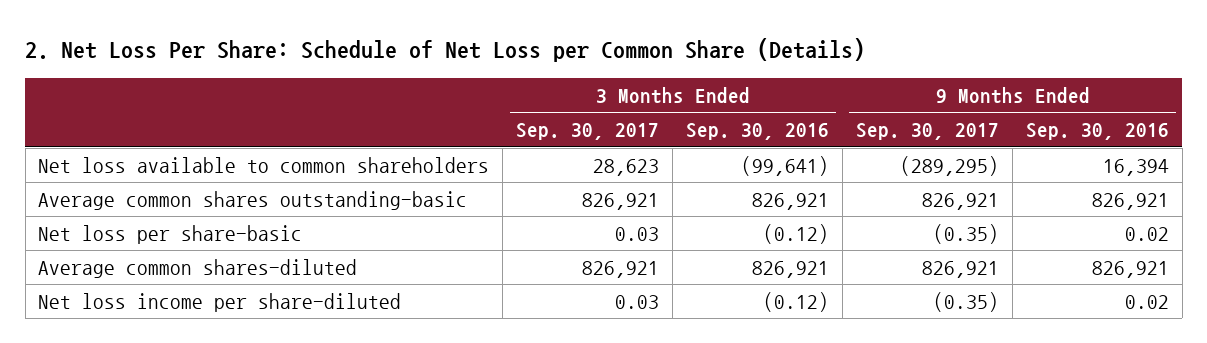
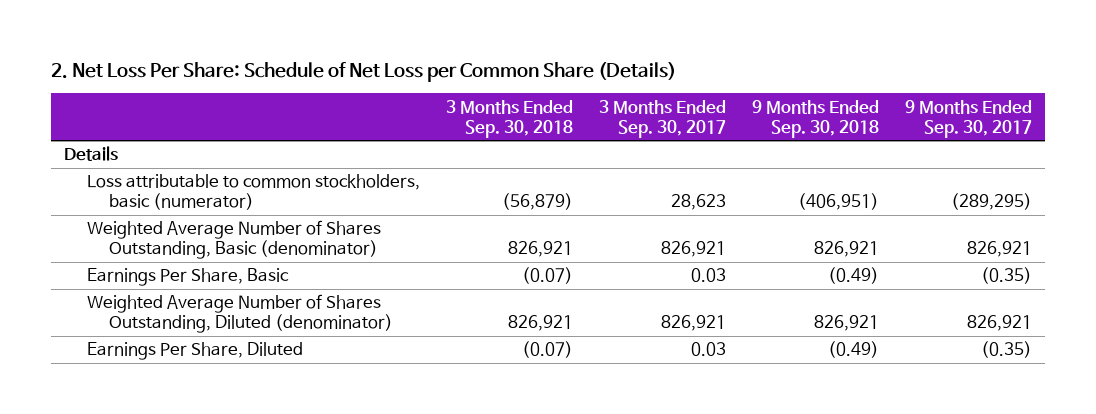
[686,123,830,141] Sep. 30, 2016 -> none
[1026,123,1170,141] Sep. 30, 2016 -> none
none -> [445,99,573,138] 3 Months Ended Sep. 30, 2018
none -> [752,99,880,138] 9 Months Ended Sep. 30, 2018
none -> [64,146,119,162] Details
[38,156,490,173] Net loss available to common shareholders -> [86,174,420,211] Loss attributable to common stockholders, basic (numerator)
[38,190,468,210] Average common shares outstanding-basic -> [86,220,381,260] Weighted Average Number of Shares Outstanding, Basic (denominator)
[38,224,303,244] Net loss per share-basic -> [86,268,289,287] Earnings Per Share, Basic
[38,258,358,278] Average common shares-diluted -> [86,294,393,334] Weighted Average Number of Shares Outstanding, Diluted (denominator)
[38,292,402,312] Net loss income per share-diluted -> [86,342,303,361] Earnings Per Share, Diluted

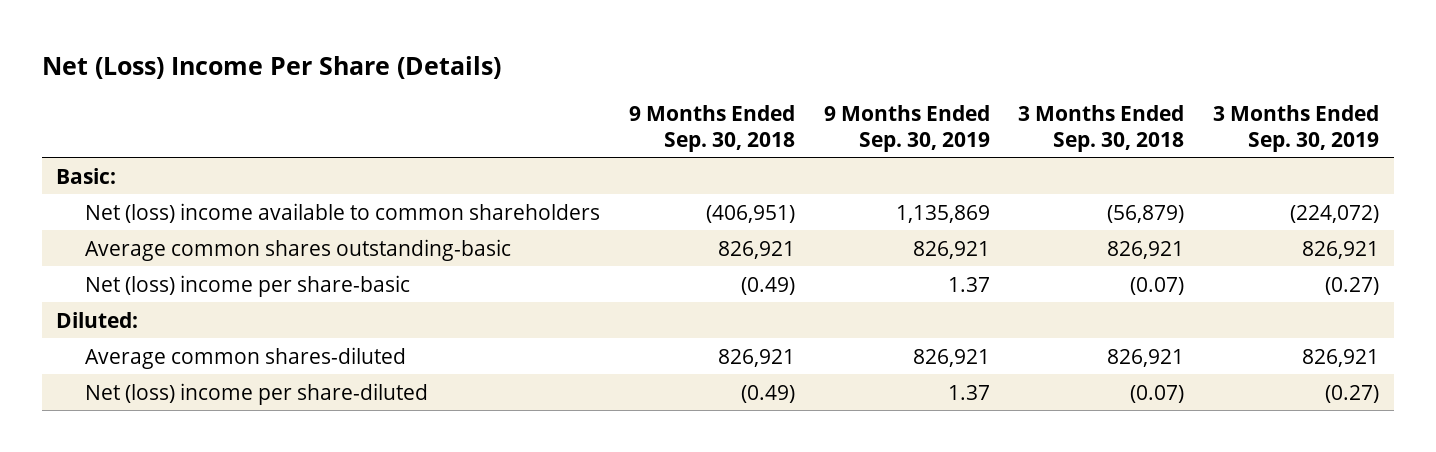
[51,61,677,82] 2. Net Loss Per Share: Schedule of Net Loss per Common Share (Details) -> [42,55,502,79] Net (Loss) Income Per Share (Details)
[598,99,726,138] 3 Months Ended Sep. 30, 2017 -> none
[905,99,1033,138] 9 Months Ended Sep. 30, 2017 -> none
none -> [823,105,990,152] 9 Months Ended Sep. 30, 2019
none -> [1213,105,1380,152] 3 Months Ended Sep. 30, 2019
[64,146,119,162] Details -> none
none -> [56,167,117,184] Basic:
[86,174,420,211] Loss attributable to common stockholders, basic (numerator) -> [85,202,601,223] Net (loss) income available to common shareholders
[86,220,381,260] Weighted Average Number of Shares Outstanding, Basic (denominator) -> [85,238,512,261] Average common shares outstanding-basic
[86,268,289,287] Earnings Per Share, Basic -> [85,274,411,297] Net (loss) income per share-basic
none -> [56,311,139,328] Diluted:
[86,294,393,334] Weighted Average Number of Shares Outstanding, Diluted (denominator) -> [85,346,407,369] Average common shares-diluted
[86,342,303,361] Earnings Per Share, Diluted -> [85,382,429,405] Net (loss) income per share-diluted

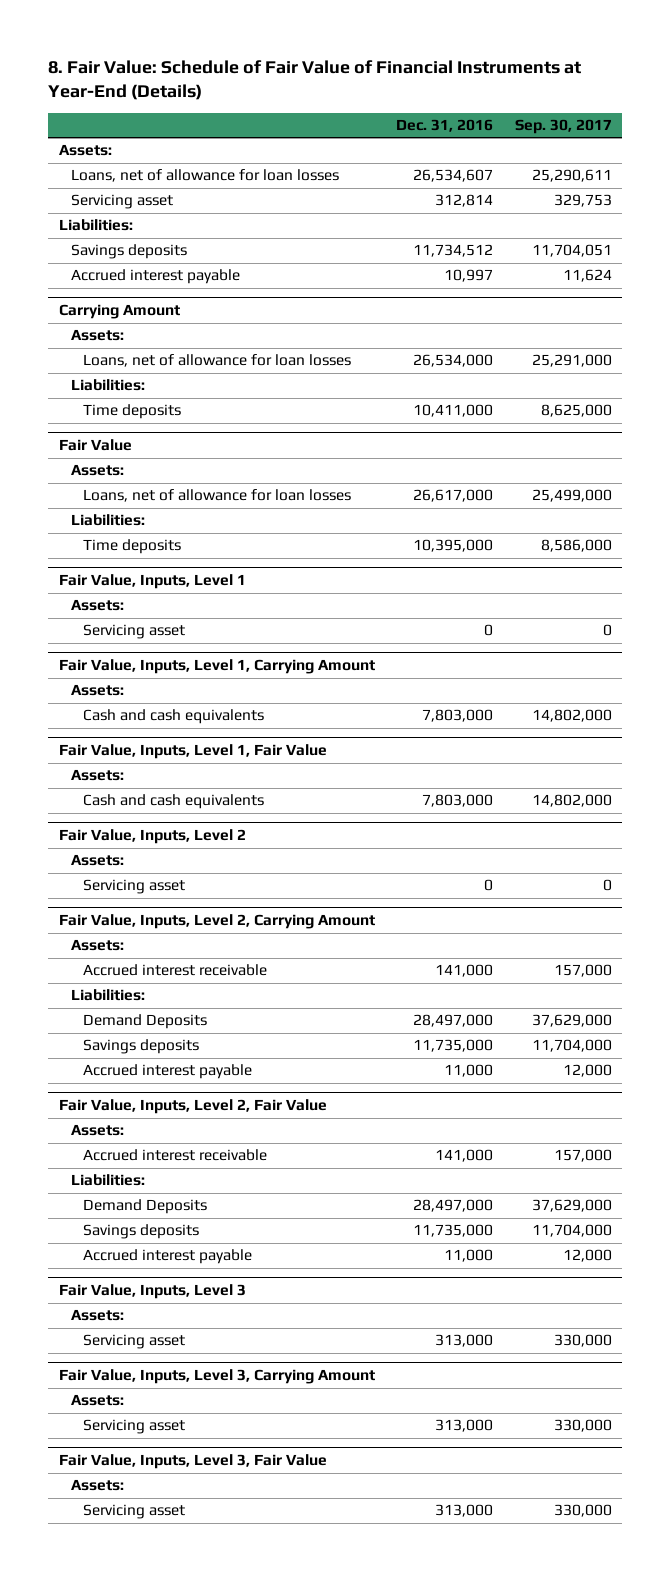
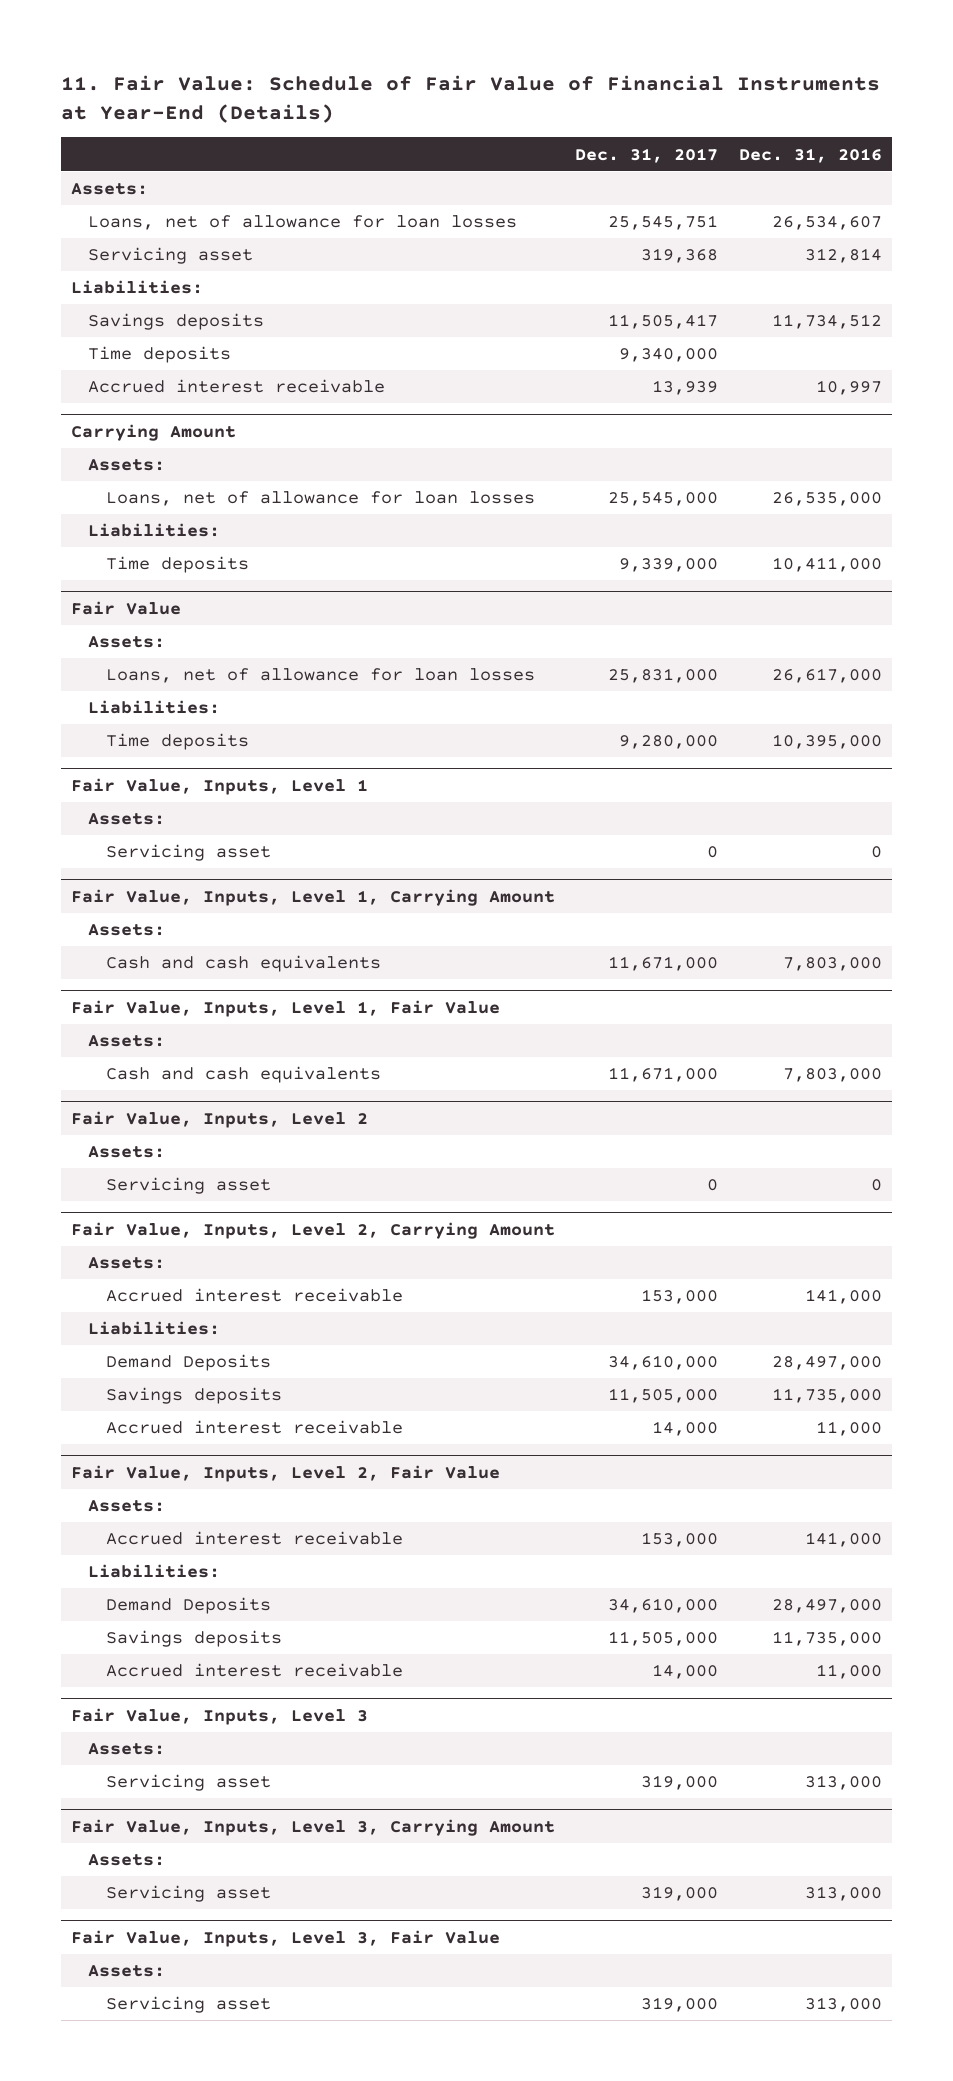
[48,59,582,100] 8. Fair Value: Schedule of Fair Value of Financial Instruments at Year-End (Details) -> [60,74,880,123] 11. Fair Value: Schedule of Fair Value of Financial Instruments at Year-End (Details)
[514,119,612,135] Sep. 30, 2017 -> none
none -> [575,147,719,163] Dec. 31, 2017
none -> [88,346,232,364] Time deposits
[70,269,240,285] Accrued interest payable -> [88,379,386,394] Accrued interest receivable
[413,354,494,368] 26,534,000 -> [771,492,882,507] 26,535,000
[83,1064,253,1080] Accrued interest payable -> [105,1420,403,1435] Accrued interest receivable
[83,1249,253,1265] Accrued interest payable -> [105,1663,403,1678] Accrued interest receivable

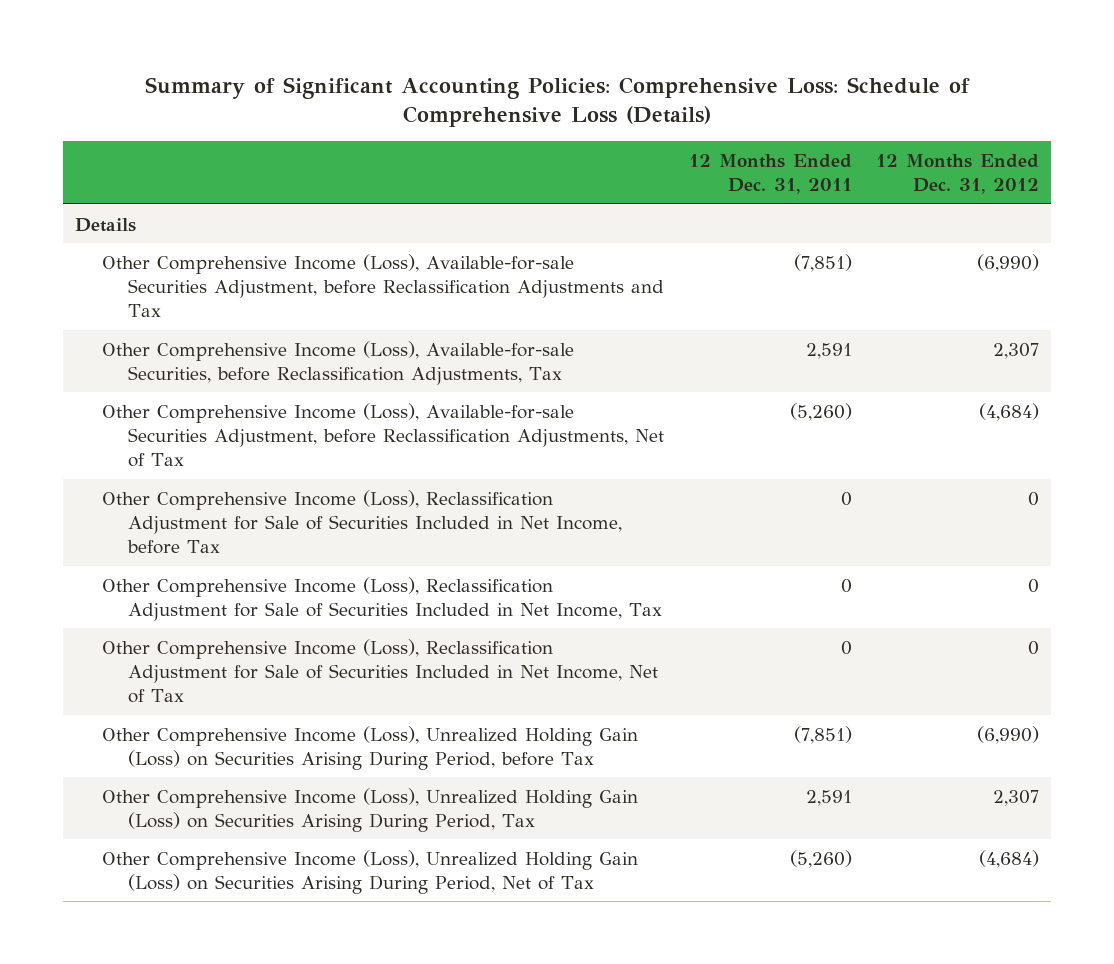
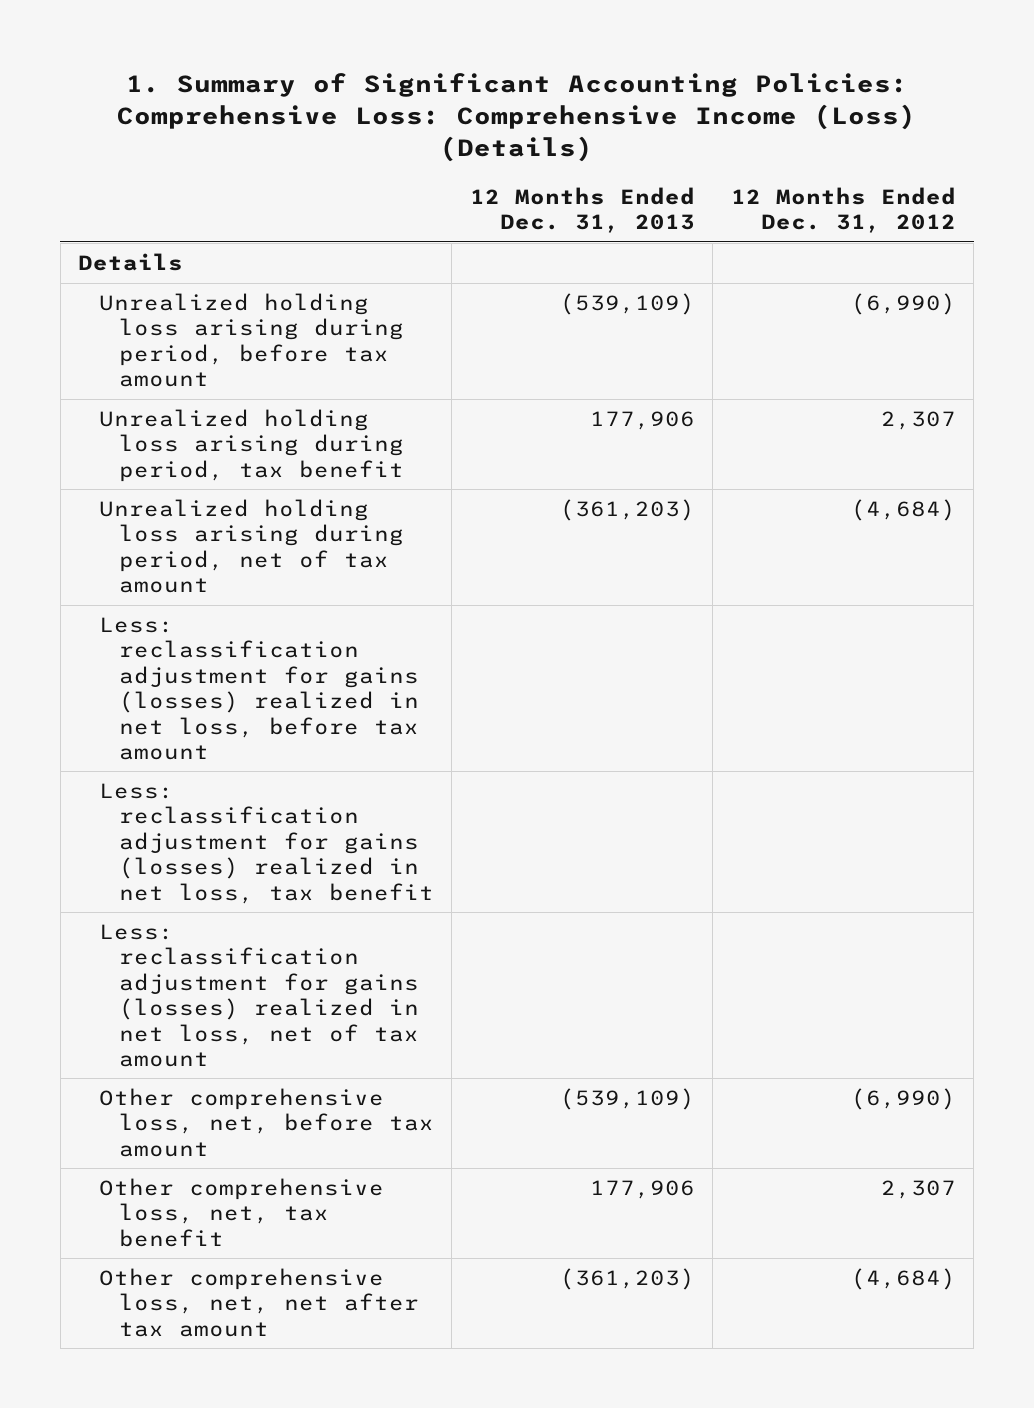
[144,76,970,128] Summary of Significant Accounting Policies: Comprehensive Loss: Schedule of Comprehensive Loss (Details) -> [116,73,916,163] 1. Summary of Significant Accounting Policies: Comprehensive Loss: Comprehensive Income (Loss) (Details)
[688,154,852,195] 12 Months Ended Dec. 31, 2011 -> none
none -> [469,186,695,234] 12 Months Ended Dec. 31, 2013
[101,489,623,555] Other Comprehensive Income (Loss), Reclassification Adjustment for Sale of Securities Included in Net Income, before Tax -> none
[101,576,663,621] Other Comprehensive Income (Loss), Reclassification Adjustment for Sale of Securities Included in Net Income, Tax -> none
[101,638,659,704] Other Comprehensive Income (Loss), Reclassification Adjustment for Sale of Securities Included in Net Income, Net of Tax -> none
[101,253,665,318] Other Comprehensive Income (Loss), Available-for-sale Securities Adjustment, before Reclassification Adjustments and Tax -> [98,292,405,388] Unrealized holding loss arising during period, before tax amount
[101,340,574,385] Other Comprehensive Income (Loss), Available-for-sale Securities, before Reclassification Adjustments, Tax -> [98,408,405,482] Unrealized holding loss arising during period, tax benefit
[101,402,665,468] Other Comprehensive Income (Loss), Available-for-sale Securities Adjustment, before Reclassification Adjustments, Net of Tax -> [98,498,405,594] Unrealized holding loss arising during period, net of tax amount
none -> [98,616,420,760] Less: reclassification adjustment for gains (losses) realized in net loss, before tax amount
none -> [98,782,435,904] Less: reclassification adjustment for gains (losses) realized in net loss, tax benefit
none -> [98,923,420,1067] Less: reclassification adjustment for gains (losses) realized in net loss, net of tax amount
[101,725,638,770] Other Comprehensive Income (Loss), Unrealized Holding Gain (Loss) on Securities Arising During Period, before Tax -> [98,1087,435,1157] Other comprehensive loss, net, before tax amount
[101,787,638,832] Other Comprehensive Income (Loss), Unrealized Holding Gain (Loss) on Securities Arising During Period, Tax -> [98,1177,384,1247] Other comprehensive loss, net, tax benefit
[101,849,638,894] Other Comprehensive Income (Loss), Unrealized Holding Gain (Loss) on Securities Arising During Period, Net of Tax -> [98,1267,420,1337] Other comprehensive loss, net, net after tax amount

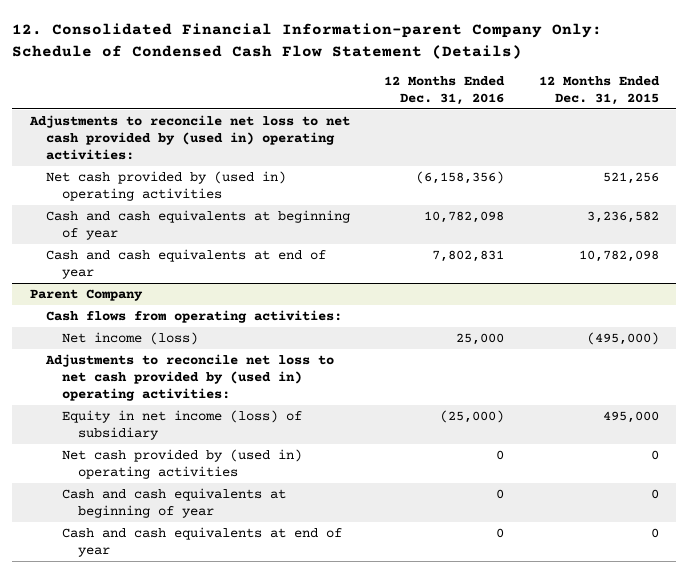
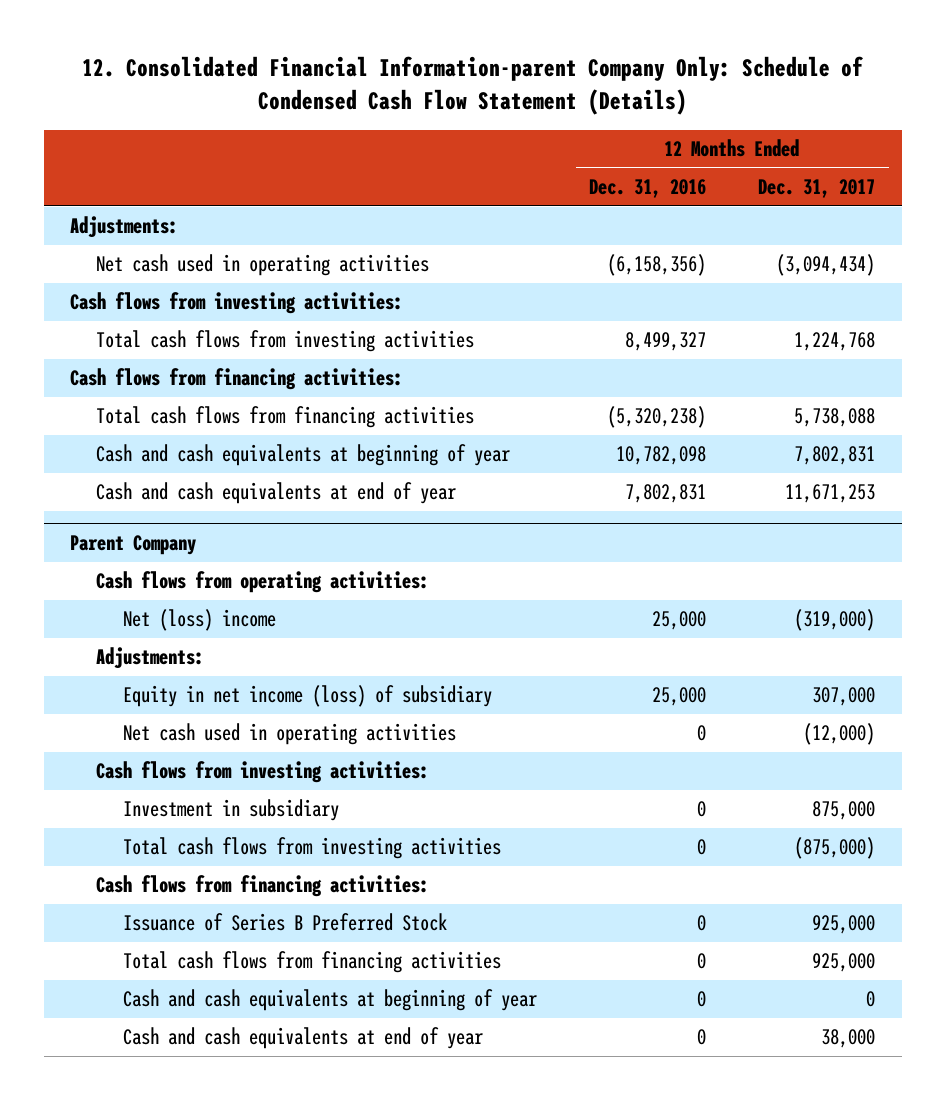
[538,75,660,105] 12 Months Ended Dec. 31, 2015 -> none
none -> [758,179,876,199] Dec. 31, 2017
[28,115,350,160] Adjustments to reconcile net loss to net cash provided by (used in) operating activities: -> [69,216,178,239] Adjustments:
[45,171,286,201] Net cash provided by (used in) operating activities -> [96,254,430,277] Net cash used in operating activities
none -> [69,292,403,315] Cash flows from investing activities:
none -> [96,330,475,353] Total cash flows from investing activities
none -> [69,368,403,391] Cash flows from financing activities:
none -> [96,406,475,429] Total cash flows from financing activities
[62,332,199,346] Net income (loss) -> [122,609,276,632] Net (loss) income
[44,354,334,401] Adjustments to reconcile net loss to net cash provided by (used in) operating activities: -> [96,647,205,670] Adjustments:
[440,410,505,424] (25,000) -> [651,687,706,707] 25,000
[62,449,303,479] Net cash provided by (used in) operating activities -> [122,723,456,746] Net cash used in operating activities
none -> [96,761,430,784] Cash flows from investing activities:
none -> [122,799,339,822] Investment in subsidiary
none -> [122,837,501,860] Total cash flows from investing activities
none -> [96,875,430,898] Cash flows from financing activities:
none -> [122,913,447,932] Issuance of Series B Preferred Stock
none -> [122,951,501,974] Total cash flows from financing activities

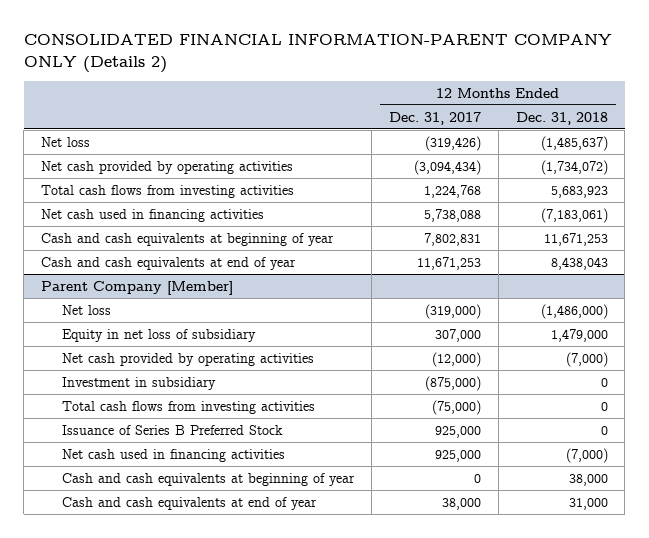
[81,56,863,115] 12. Consolidated Financial Information-parent Company Only: Schedule of Condensed Cash Flow Statement (Details) -> [23,34,612,74] CONSOLIDATED FINANCIAL INFORMATION-PARENT COMPANY ONLY (Details 2)
[588,179,706,199] Dec. 31, 2016 -> none
none -> [515,111,608,125] Dec. 31, 2018
[69,216,178,239] Adjustments: -> none
[69,292,403,315] Cash flows from investing activities: -> none
none -> [40,136,90,147] Net loss
[96,254,430,277] Net cash used in operating activities -> [40,160,293,174] Net cash provided by operating activities
[69,368,403,391] Cash flows from financing activities: -> none
[96,406,475,429] Total cash flows from financing activities -> [40,208,264,222] Net cash used in financing activities
[96,571,430,594] Cash flows from operating activities: -> none
[96,647,205,670] Adjustments: -> none
[96,761,430,784] Cash flows from investing activities: -> none
[96,875,430,898] Cash flows from financing activities: -> none
[69,534,196,555] Parent Company -> [40,280,233,295] Parent Company [Member]
[122,609,276,632] Net (loss) income -> [62,304,112,315] Net loss
[122,685,492,708] Equity in net income (loss) of subsidiary -> [62,328,257,342] Equity in net loss of subsidiary
[122,723,456,746] Net cash used in operating activities -> [62,352,315,366] Net cash provided by operating activities
[812,801,876,821] 875,000 -> [424,375,481,391] (875,000)
[794,837,876,860] (875,000) -> [431,399,481,415] (75,000)
[122,951,501,974] Total cash flows from financing activities -> [62,448,286,462] Net cash used in financing activities

